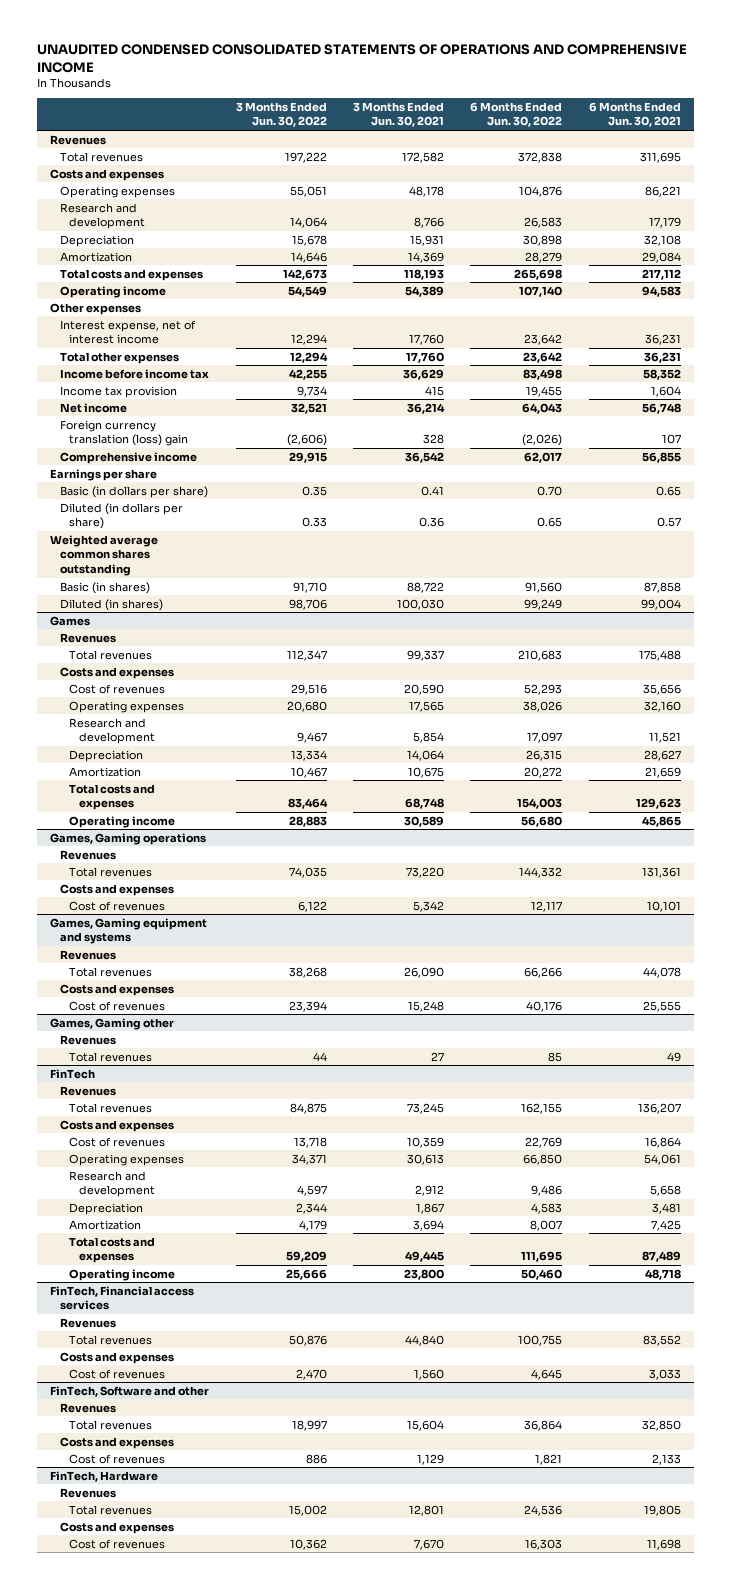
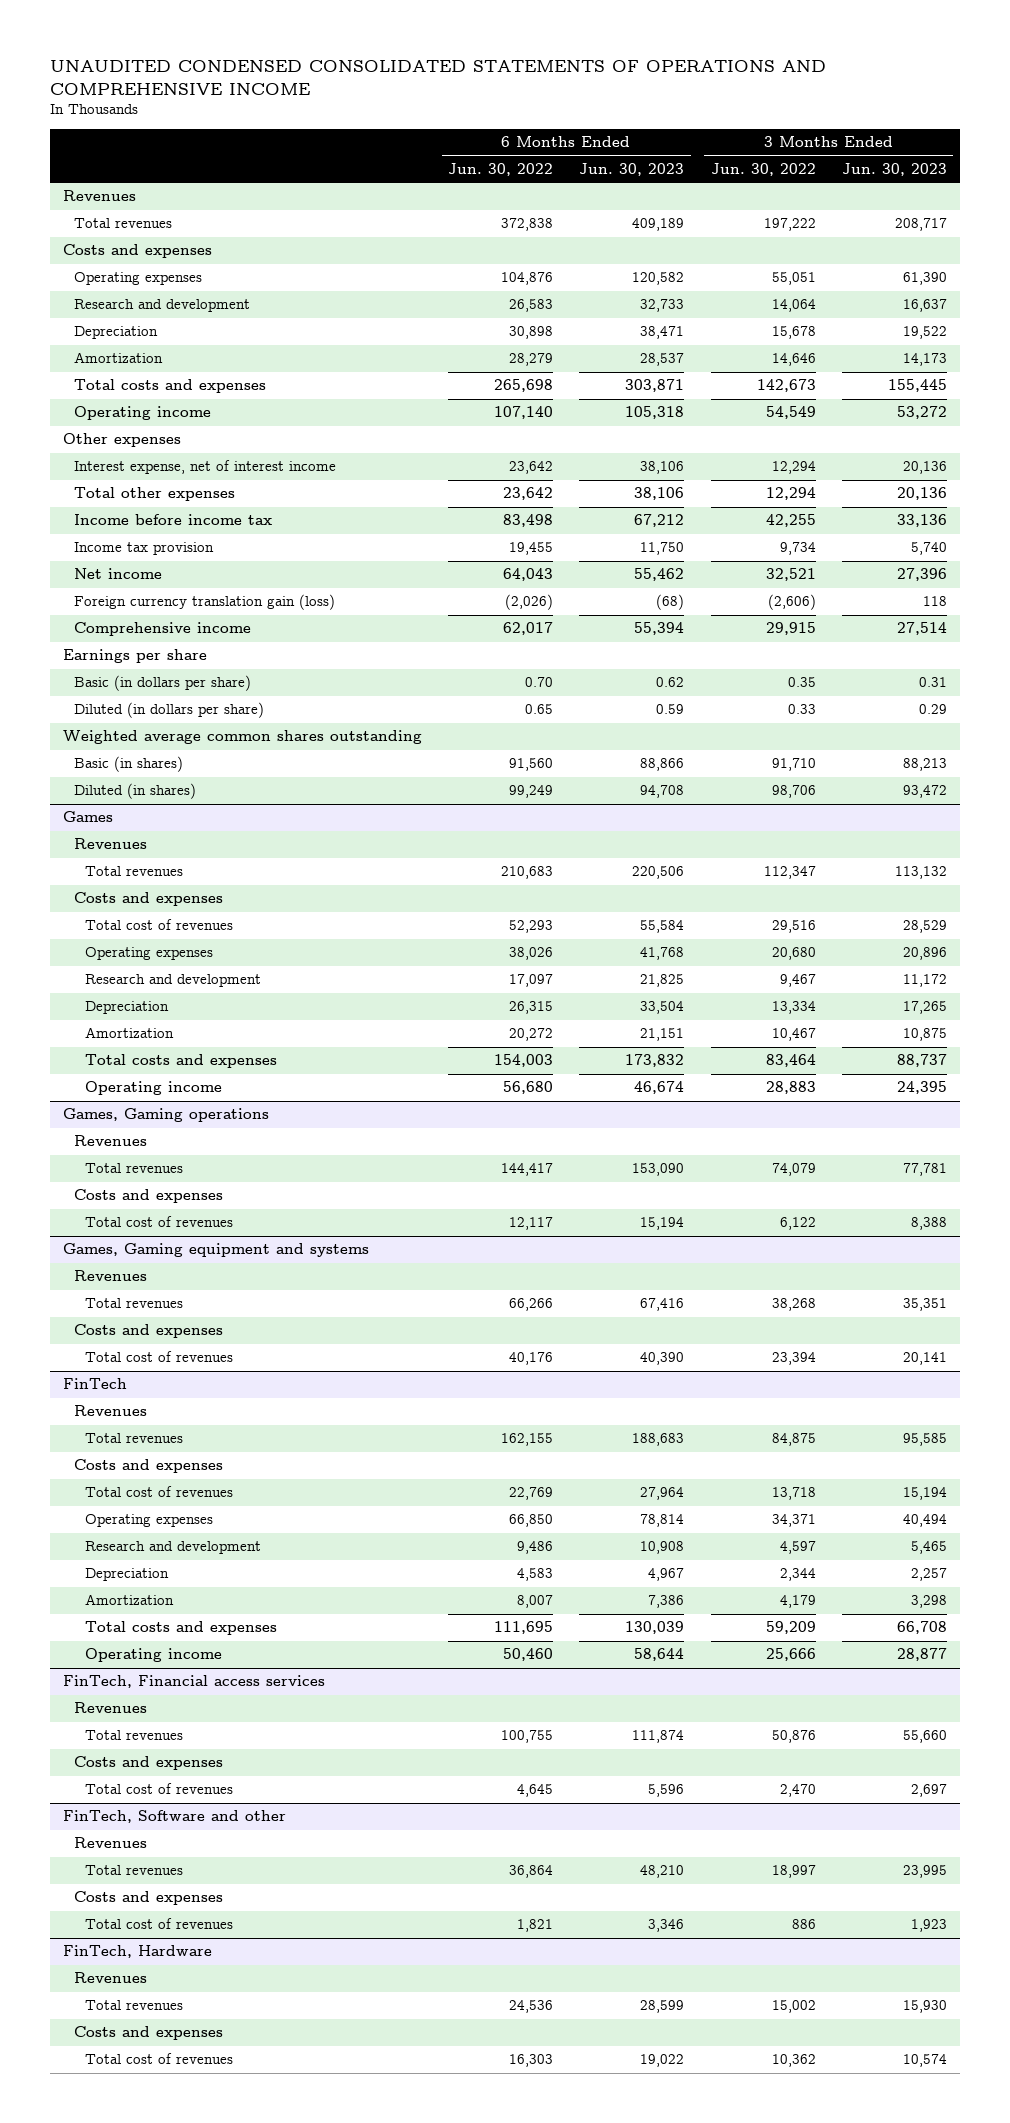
[352,101,444,128] 3 Months Ended Jun. 30, 2021 -> none
[588,101,681,128] 6 Months Ended Jun. 30, 2021 -> none
none -> [579,162,685,176] Jun. 30, 2023
none -> [841,162,947,176] Jun. 30, 2023
[59,419,189,447] Foreign currency translation (loss) gain -> [73,594,335,611] Foreign currency translation gain (loss)
[69,683,166,694] Cost of revenues -> [84,919,233,931] Total cost of revenues
[288,866,327,878] 74,035 -> [771,1163,816,1177] 74,079
[519,866,563,878] 144,332 -> [501,1163,554,1177] 144,417
[69,900,166,911] Cost of revenues -> [84,1216,233,1228] Total cost of revenues
[50,1017,175,1030] Games, Gaming other -> none
[59,1034,116,1045] Revenues -> none
[69,1051,153,1062] Total revenues -> none
[69,1000,166,1011] Cost of revenues -> [84,1351,233,1363] Total cost of revenues
[69,1136,166,1147] Cost of revenues -> [84,1486,233,1498] Total cost of revenues
[69,1368,166,1379] Cost of revenues -> [84,1783,233,1795] Total cost of revenues
[69,1453,166,1464] Cost of revenues -> [84,1918,233,1930] Total cost of revenues
[69,1538,166,1549] Cost of revenues -> [84,2053,233,2065] Total cost of revenues

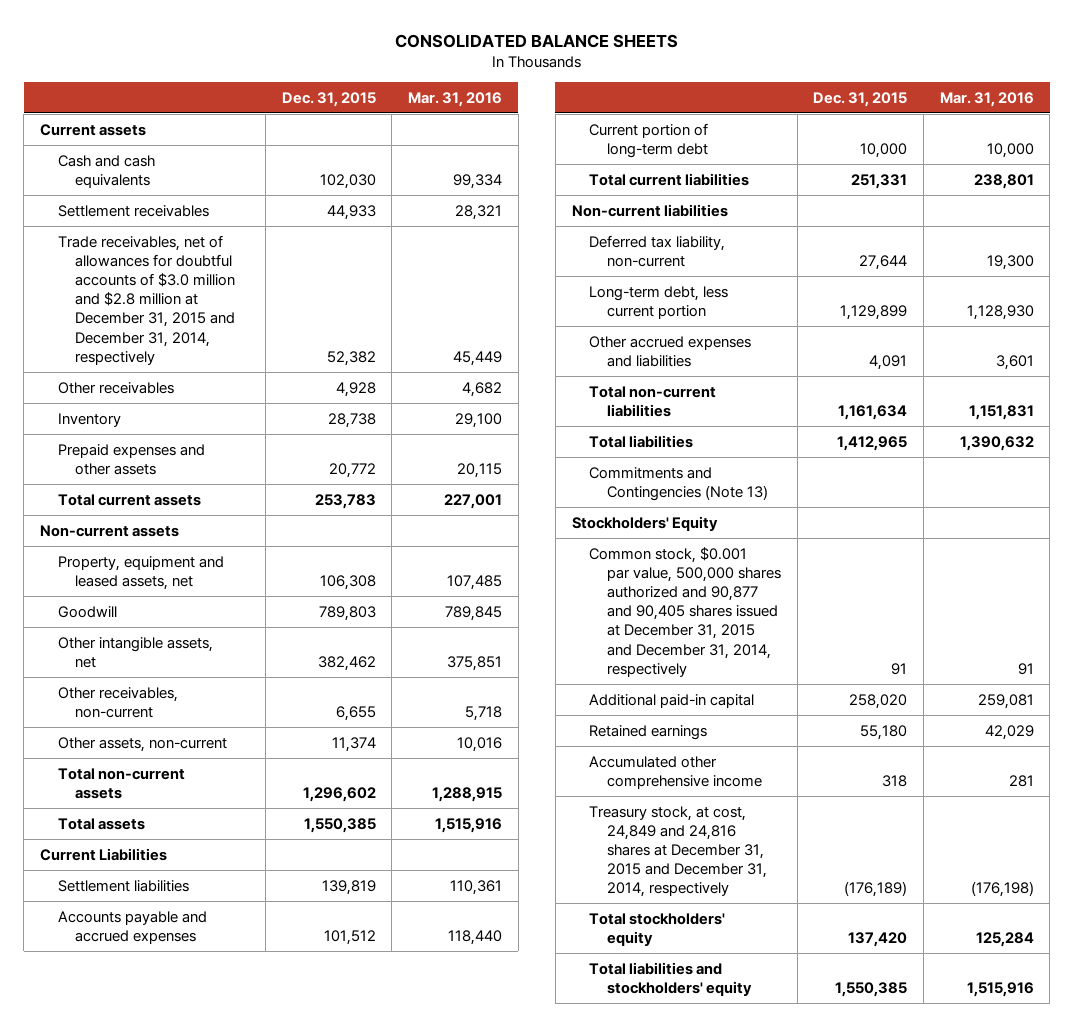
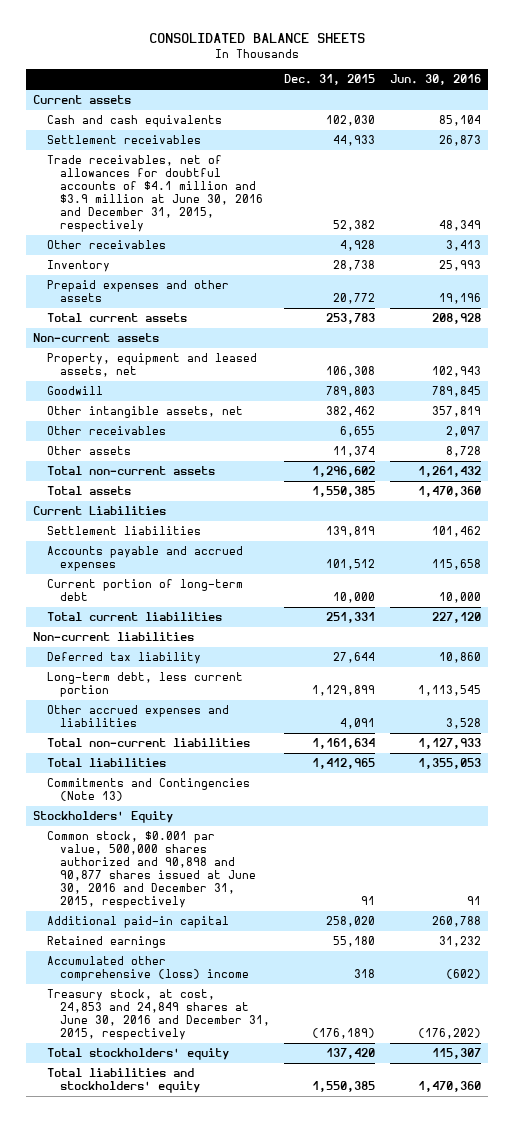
[407,91,502,107] Mar. 31, 2016 -> none
none -> [389,73,481,85] Jun. 30, 2016
[57,234,236,365] Trade receivables, net of allowances for doubtful accounts of $3.0 million and $2.8 million at December 31, 2015 and December 31, 2014, respectively -> [46,155,264,232] Trade receivables, net of allowances for doubtful accounts of $4.1 million and $3.9 million at June 30, 2016 and December 31, 2015, respectively
[57,686,178,718] Other receivables, non-current -> [46,426,166,436] Other receivables
[57,736,227,752] Other assets, non-current -> [46,446,131,456] Other assets
[589,234,726,267] Deferred tax liability, non-current -> [46,652,201,665] Deferred tax liability
[589,546,782,677] Common stock, $0.001 par value, 500,000 shares authorized and 90,877 and 90,405 shares issued at December 31, 2015 and December 31, 2014, respectively -> [46,831,257,908] Common stock, $0.001 par value, 500,000 shares authorized and 90,898 and 90,877 shares issued at June 30, 2016 and December 31, 2015, respectively
[589,755,763,789] Accumulated other comprehensive income -> [46,956,250,982] Accumulated other comprehensive (loss) income
[589,805,768,898] Treasury stock, at cost, 24,849 and 24,816 shares at December 31, 2015 and December 31, 2014, respectively -> [46,989,271,1041] Treasury stock, at cost, 24,853 and 24,849 shares at June 30, 2016 and December 31, 2015, respectively

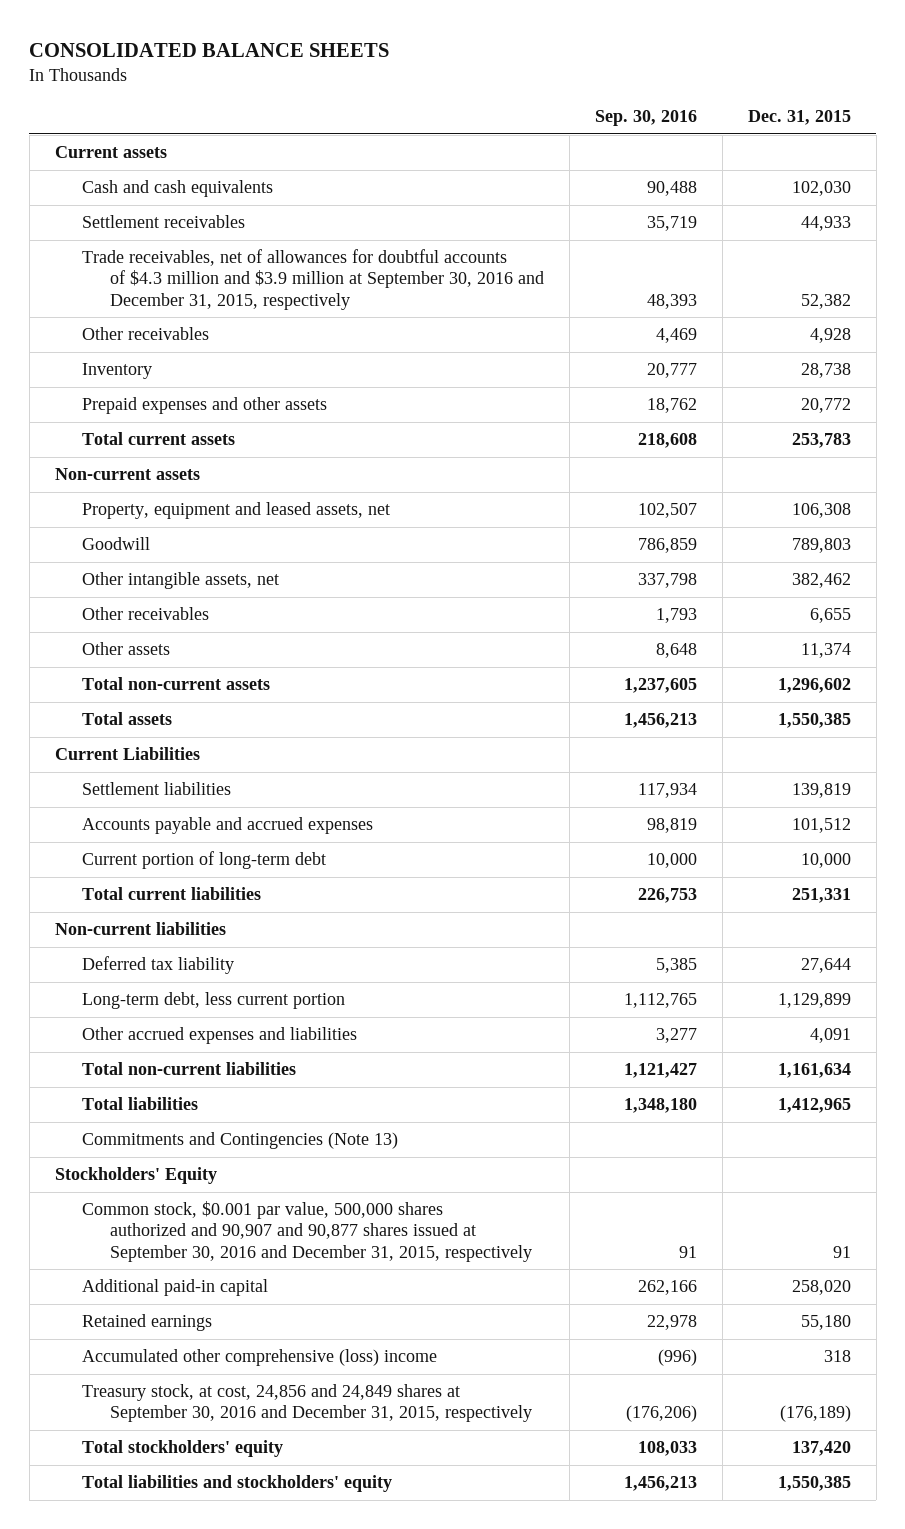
[389,73,481,85] Jun. 30, 2016 -> none
none -> [595,109,698,126] Sep. 30, 2016
[46,155,264,232] Trade receivables, net of allowances for doubtful accounts of $4.1 million and $3.9 million at June 30, 2016 and December 31, 2015, respectively -> [82,249,545,310] Trade receivables, net of allowances for doubtful accounts of $4.3 million and $3.9 million at September 30, 2016 and December 31, 2015, respectively
[46,831,257,908] Common stock, $0.001 par value, 500,000 shares authorized and 90,898 and 90,877 shares issued at June 30, 2016 and December 31, 2015, respectively -> [82,1201,533,1262] Common stock, $0.001 par value, 500,000 shares authorized and 90,907 and 90,877 shares issued at September 30, 2016 and December 31, 2015, respectively
[46,989,271,1041] Treasury stock, at cost, 24,853 and 24,849 shares at June 30, 2016 and December 31, 2015, respectively -> [82,1384,533,1423] Treasury stock, at cost, 24,856 and 24,849 shares at September 30, 2016 and December 31, 2015, respectively

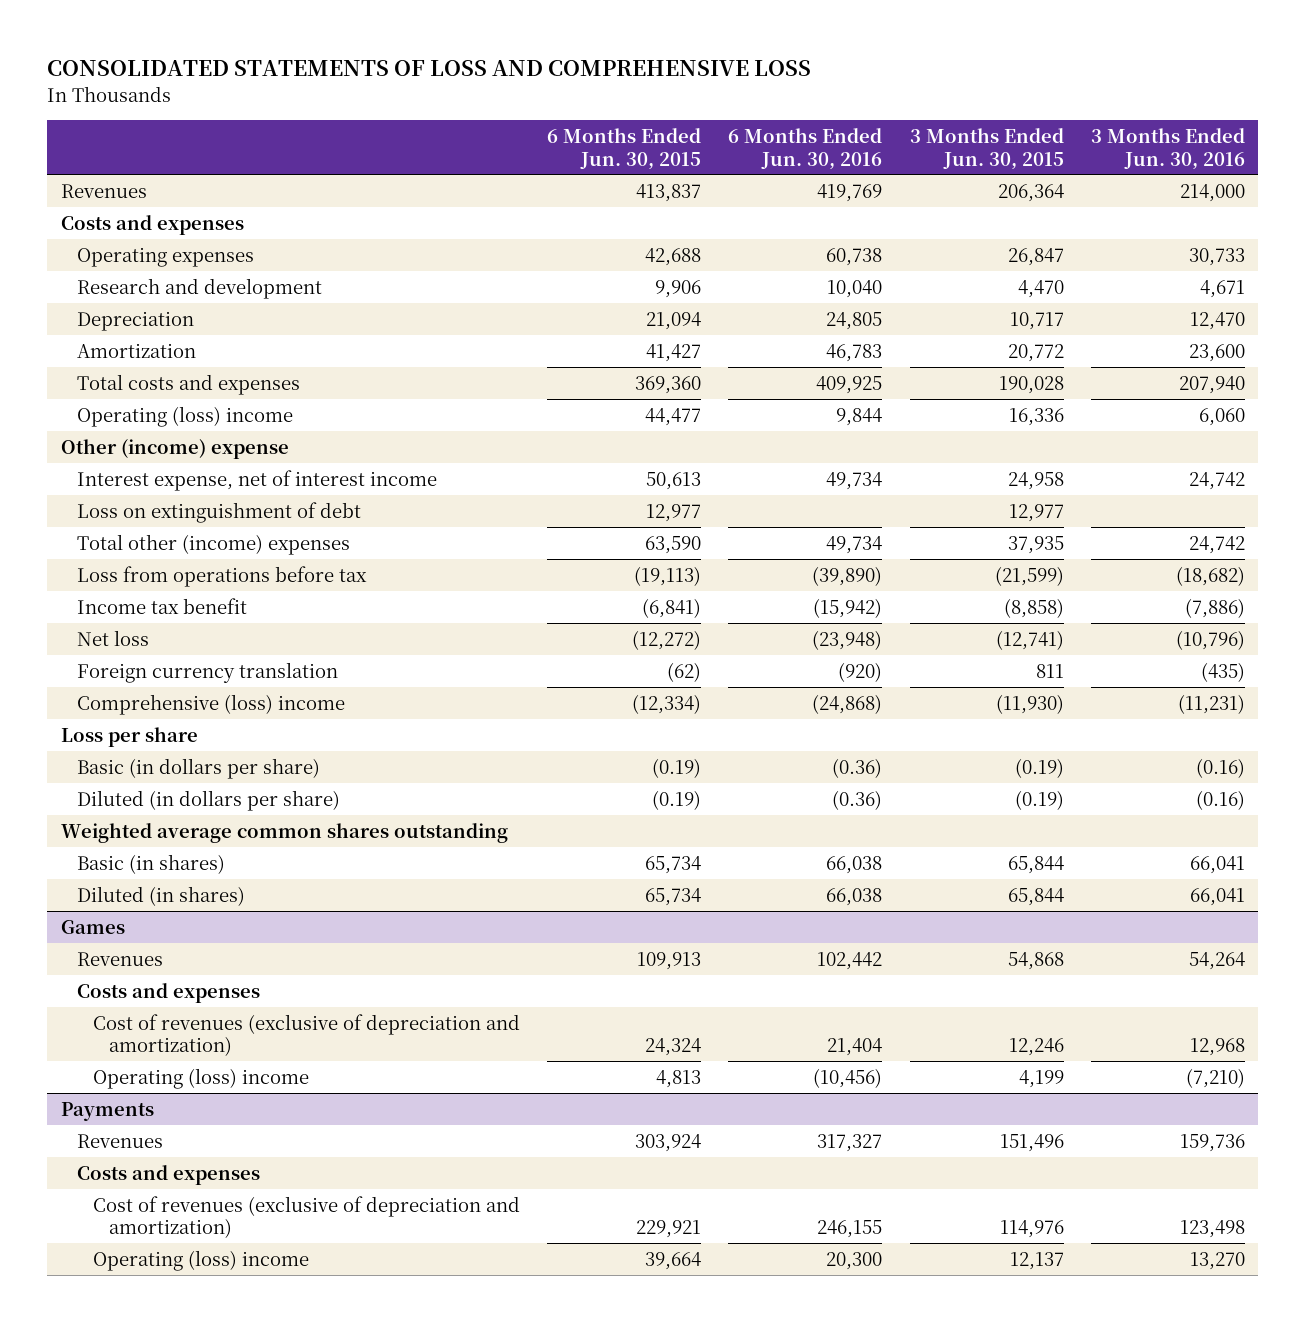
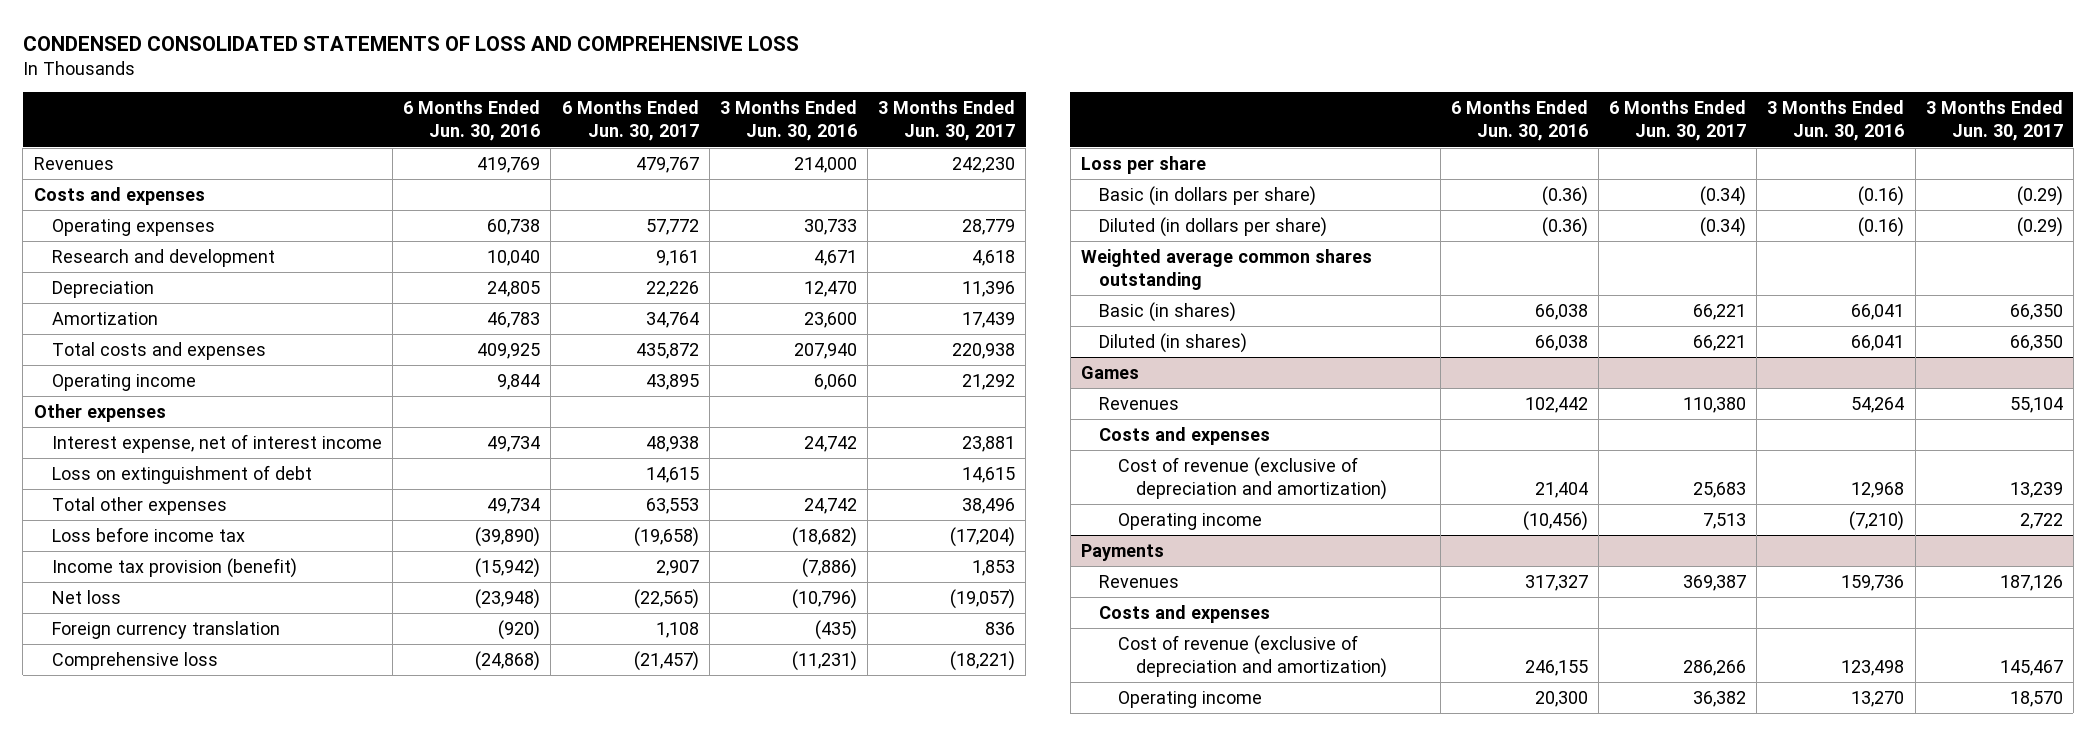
[47,60,812,77] CONSOLIDATED STATEMENTS OF LOSS AND COMPREHENSIVE LOSS -> [22,35,799,51] CONDENSED CONSOLIDATED STATEMENTS OF LOSS AND COMPREHENSIVE LOSS
[547,127,702,170] 6 Months Ended Jun. 30, 2015 -> none
[909,127,1064,170] 3 Months Ended Jun. 30, 2015 -> none
none -> [561,100,699,142] 6 Months Ended Jun. 30, 2017
none -> [878,100,1016,142] 3 Months Ended Jun. 30, 2017
[76,405,293,427] Operating (loss) income -> [51,373,196,391] Operating income
[60,438,289,459] Other (income) expense -> [33,403,166,422] Other expenses
[76,533,350,555] Total other (income) expenses -> [51,496,227,515] Total other expenses
[76,565,367,587] Loss from operations before tax -> [51,526,245,542] Loss before income tax
[76,597,247,614] Income tax benefit -> [51,557,297,578] Income tax provision (benefit)
[76,693,345,715] Comprehensive (loss) income -> [51,651,218,670] Comprehensive loss
[92,1013,520,1057] Cost of revenues (exclusive of depreciation and amortization) -> [1117,456,1387,500] Cost of revenue (exclusive of depreciation and amortization)
[92,1067,309,1089] Operating (loss) income -> [1117,512,1262,530] Operating income
[92,1195,520,1239] Cost of revenues (exclusive of depreciation and amortization) -> [1117,634,1387,678] Cost of revenue (exclusive of depreciation and amortization)
[92,1249,309,1271] Operating (loss) income -> [1117,690,1262,708] Operating income

